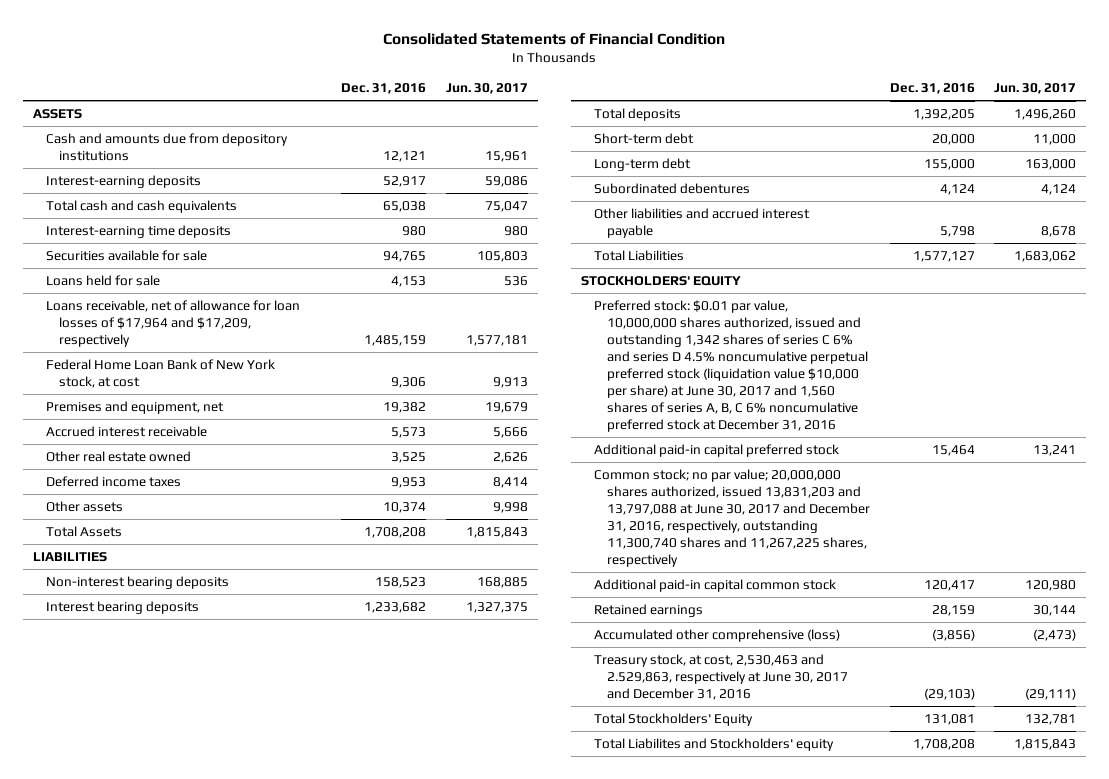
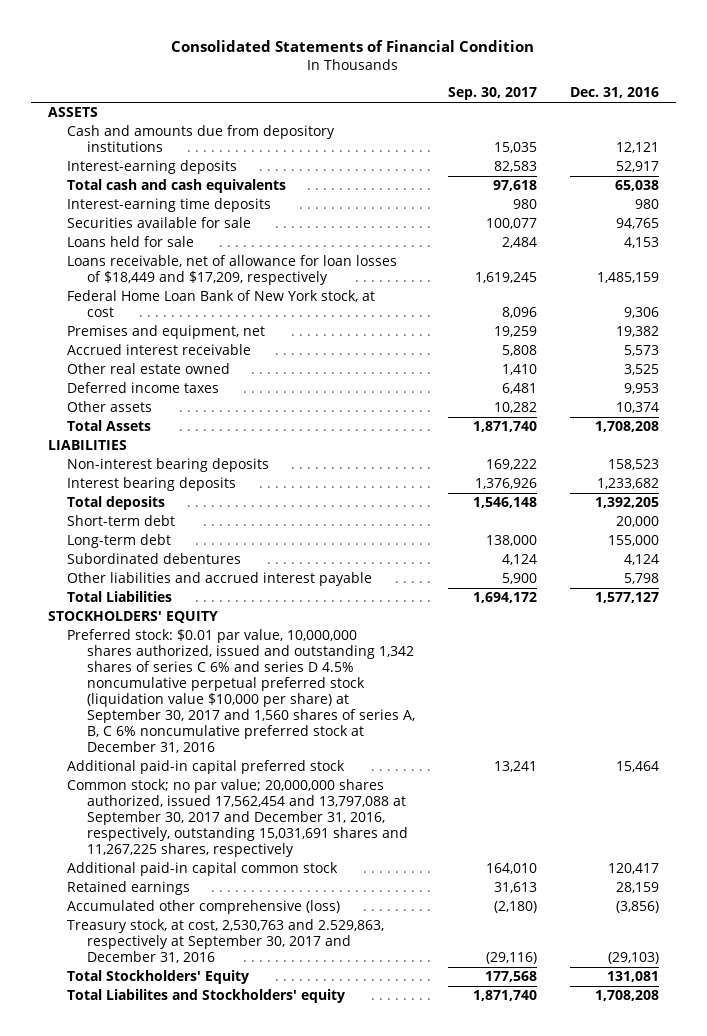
[445,83,528,95] Jun. 30, 2017 -> none
none -> [447,87,537,101] Sep. 30, 2017
[45,299,300,347] Loans receivable, net of allowance for loan losses of $17,964 and $17,209, respectively -> [67,255,398,286] Loans receivable, net of allowance for loan losses of $18,449 and $17,209, respectively
[594,299,869,432] Preferred stock: $0.01 par value, 10,000,000 shares authorized, issued and outstanding 1,342 shares of series C 6% and series D 4.5% noncumulative perpetual preferred stock (liquidation value $10,000 per share) at June 30, 2017 and 1,560 shares of series A, B, C 6% noncumulative preferred stock at December 31, 2016 -> [67,629,415,754] Preferred stock: $0.01 par value, 10,000,000 shares authorized, issued and outstanding 1,342 shares of series C 6% and series D 4.5% noncumulative perpetual preferred stock (liquidation value $10,000 per share) at September 30, 2017 and 1,560 shares of series A, B, C 6% noncumulative preferred stock at December 31, 2016
[594,468,871,567] Common stock; no par value; 20,000,000 shares authorized, issued 13,831,203 and 13,797,088 at June 30, 2017 and December 31, 2016, respectively, outstanding 11,300,740 shares and 11,267,225 shares, respectively -> [67,779,408,858] Common stock; no par value; 20,000,000 shares authorized, issued 17,562,454 and 13,797,088 at September 30, 2017 and December 31, 2016, respectively, outstanding 15,031,691 shares and 11,267,225 shares, respectively
[594,653,849,700] Treasury stock, at cost, 2,530,463 and 2.529,863, respectively at June 30, 2017 and December 31, 2016 -> [67,919,385,964] Treasury stock, at cost, 2,530,763 and 2.529,863, respectively at September 30, 2017 and December 31, 2016

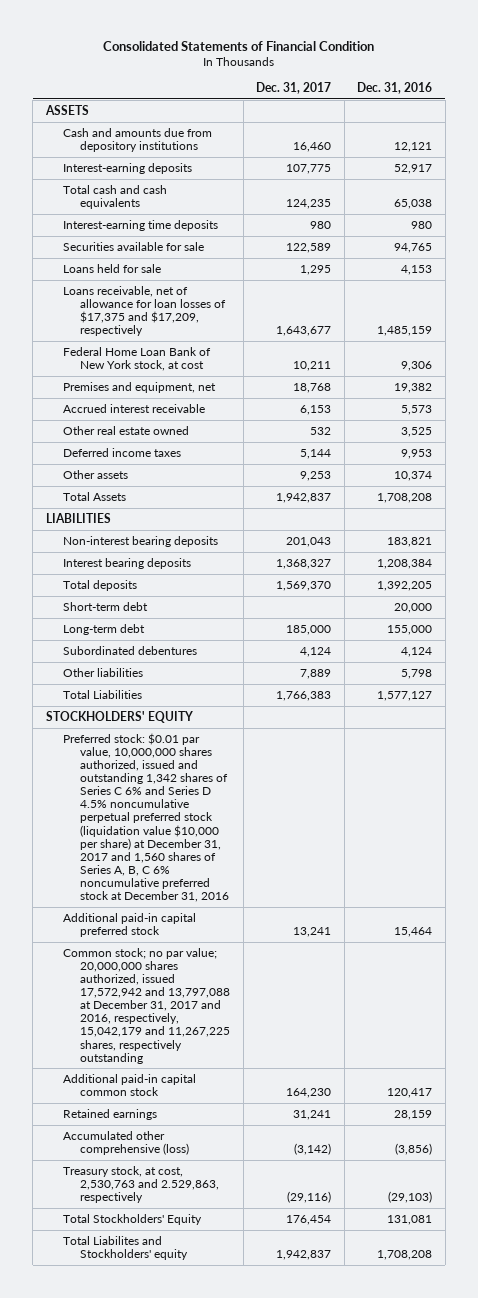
[447,87,537,101] Sep. 30, 2017 -> none
none -> [256,82,332,95] Dec. 31, 2017
[67,255,398,286] Loans receivable, net of allowance for loan losses of $18,449 and $17,209, respectively -> [63,285,227,337] Loans receivable, net of allowance for loan losses of $17,375 and $17,209, respectively
[608,459,660,471] 158,523 -> [387,536,433,547] 183,821
[597,478,660,490] 1,233,682 -> [377,558,433,569] 1,208,384
[67,572,373,587] Other liabilities and accrued interest payable -> [63,667,144,677] Other liabilities
[67,629,415,754] Preferred stock: $0.01 par value, 10,000,000 shares authorized, issued and outstanding 1,342 shares of series C 6% and series D 4.5% noncumulative perpetual preferred stock (liquidation value $10,000 per share) at September 30, 2017 and 1,560 shares of series A, B, C 6% noncumulative preferred stock at December 31, 2016 -> [63,732,230,903] Preferred stock: $0.01 par value, 10,000,000 shares authorized, issued and outstanding 1,342 shares of Series C 6% and Series D 4.5% noncumulative perpetual preferred stock (liquidation value $10,000 per share) at December 31, 2017 and 1,560 shares of Series A, B, C 6% noncumulative preferred stock at December 31, 2016
[67,779,408,858] Common stock; no par value; 20,000,000 shares authorized, issued 17,562,454 and 13,797,088 at September 30, 2017 and December 31, 2016, respectively, outstanding 15,031,691 shares and 11,267,225 shares, respectively -> [63,947,231,1064] Common stock; no par value; 20,000,000 shares authorized, issued 17,572,942 and 13,797,088 at December 31, 2017 and 2016, respectively, 15,042,179 and 11,267,225 shares, respectively outstanding
[67,919,385,964] Treasury stock, at cost, 2,530,763 and 2.529,863, respectively at September 30, 2017 and December 31, 2016 -> [63,1165,220,1204] Treasury stock, at cost, 2,530,763 and 2.529,863, respectively

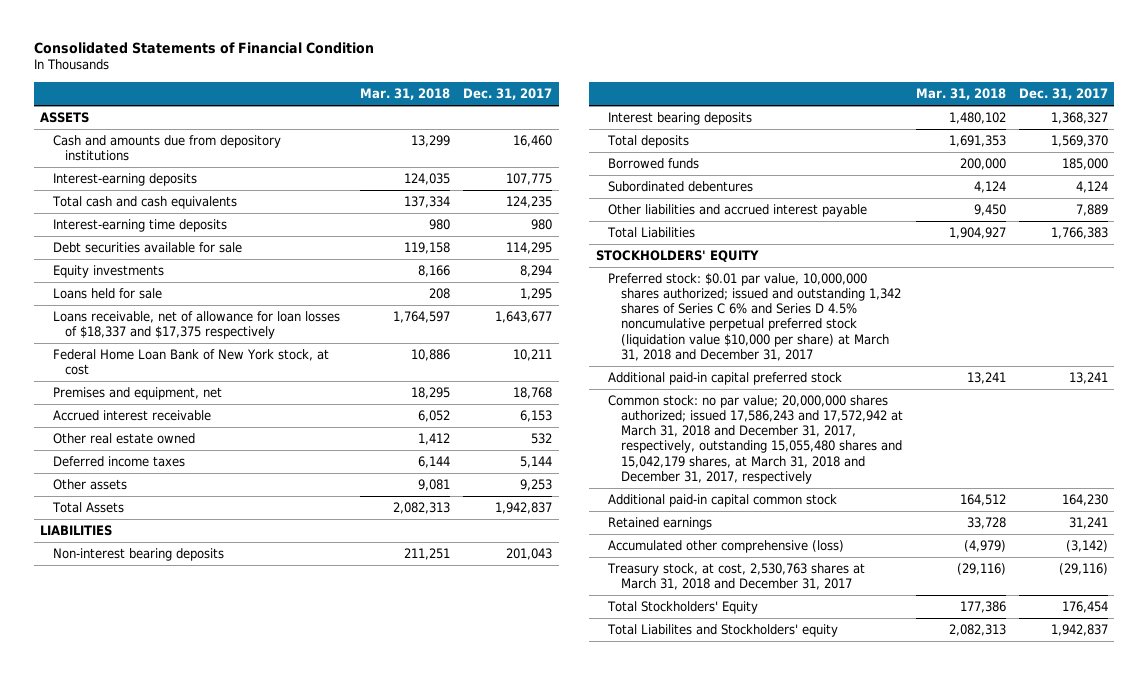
[357,82,433,95] Dec. 31, 2016 -> none
none -> [360,87,451,100] Mar. 31, 2018
[63,241,205,251] Securities available for sale -> [52,242,242,254] Debt securities available for sale
[286,242,332,253] 122,589 -> [506,242,553,255] 114,295
none -> [52,265,164,279] Equity investments
[63,285,227,337] Loans receivable, net of allowance for loan losses of $17,375 and $17,209, respectively -> [52,311,340,340] Loans receivable, net of allowance for loan losses of $18,337 and $17,375 respectively
[63,601,149,611] Short-term debt -> none
[63,623,146,635] Long-term debt -> [608,158,700,170] Borrowed funds
[63,667,144,677] Other liabilities -> [608,204,868,218] Other liabilities and accrued interest payable
[63,732,230,903] Preferred stock: $0.01 par value, 10,000,000 shares authorized, issued and outstanding 1,342 shares of Series C 6% and Series D 4.5% noncumulative perpetual preferred stock (liquidation value $10,000 per share) at December 31, 2017 and 1,560 shares of Series A, B, C 6% noncumulative preferred stock at December 31, 2016 -> [608,273,901,361] Preferred stock: $0.01 par value, 10,000,000 shares authorized; issued and outstanding 1,342 shares of Series C 6% and Series D 4.5% noncumulative perpetual preferred stock (liquidation value $10,000 per share) at March 31, 2018 and December 31, 2017
[63,947,231,1064] Common stock; no par value; 20,000,000 shares authorized, issued 17,572,942 and 13,797,088 at December 31, 2017 and 2016, respectively, 15,042,179 and 11,267,225 shares, respectively outstanding -> [608,395,903,484] Common stock: no par value; 20,000,000 shares authorized; issued 17,586,243 and 17,572,942 at March 31, 2018 and December 31, 2017, respectively, outstanding 15,055,480 shares and 15,042,179 shares, at March 31, 2018 and December 31, 2017, respectively
[63,1165,220,1204] Treasury stock, at cost, 2,530,763 and 2.529,863, respectively -> [607,563,866,591] Treasury stock, at cost, 2,530,763 shares at March 31, 2018 and December 31, 2017

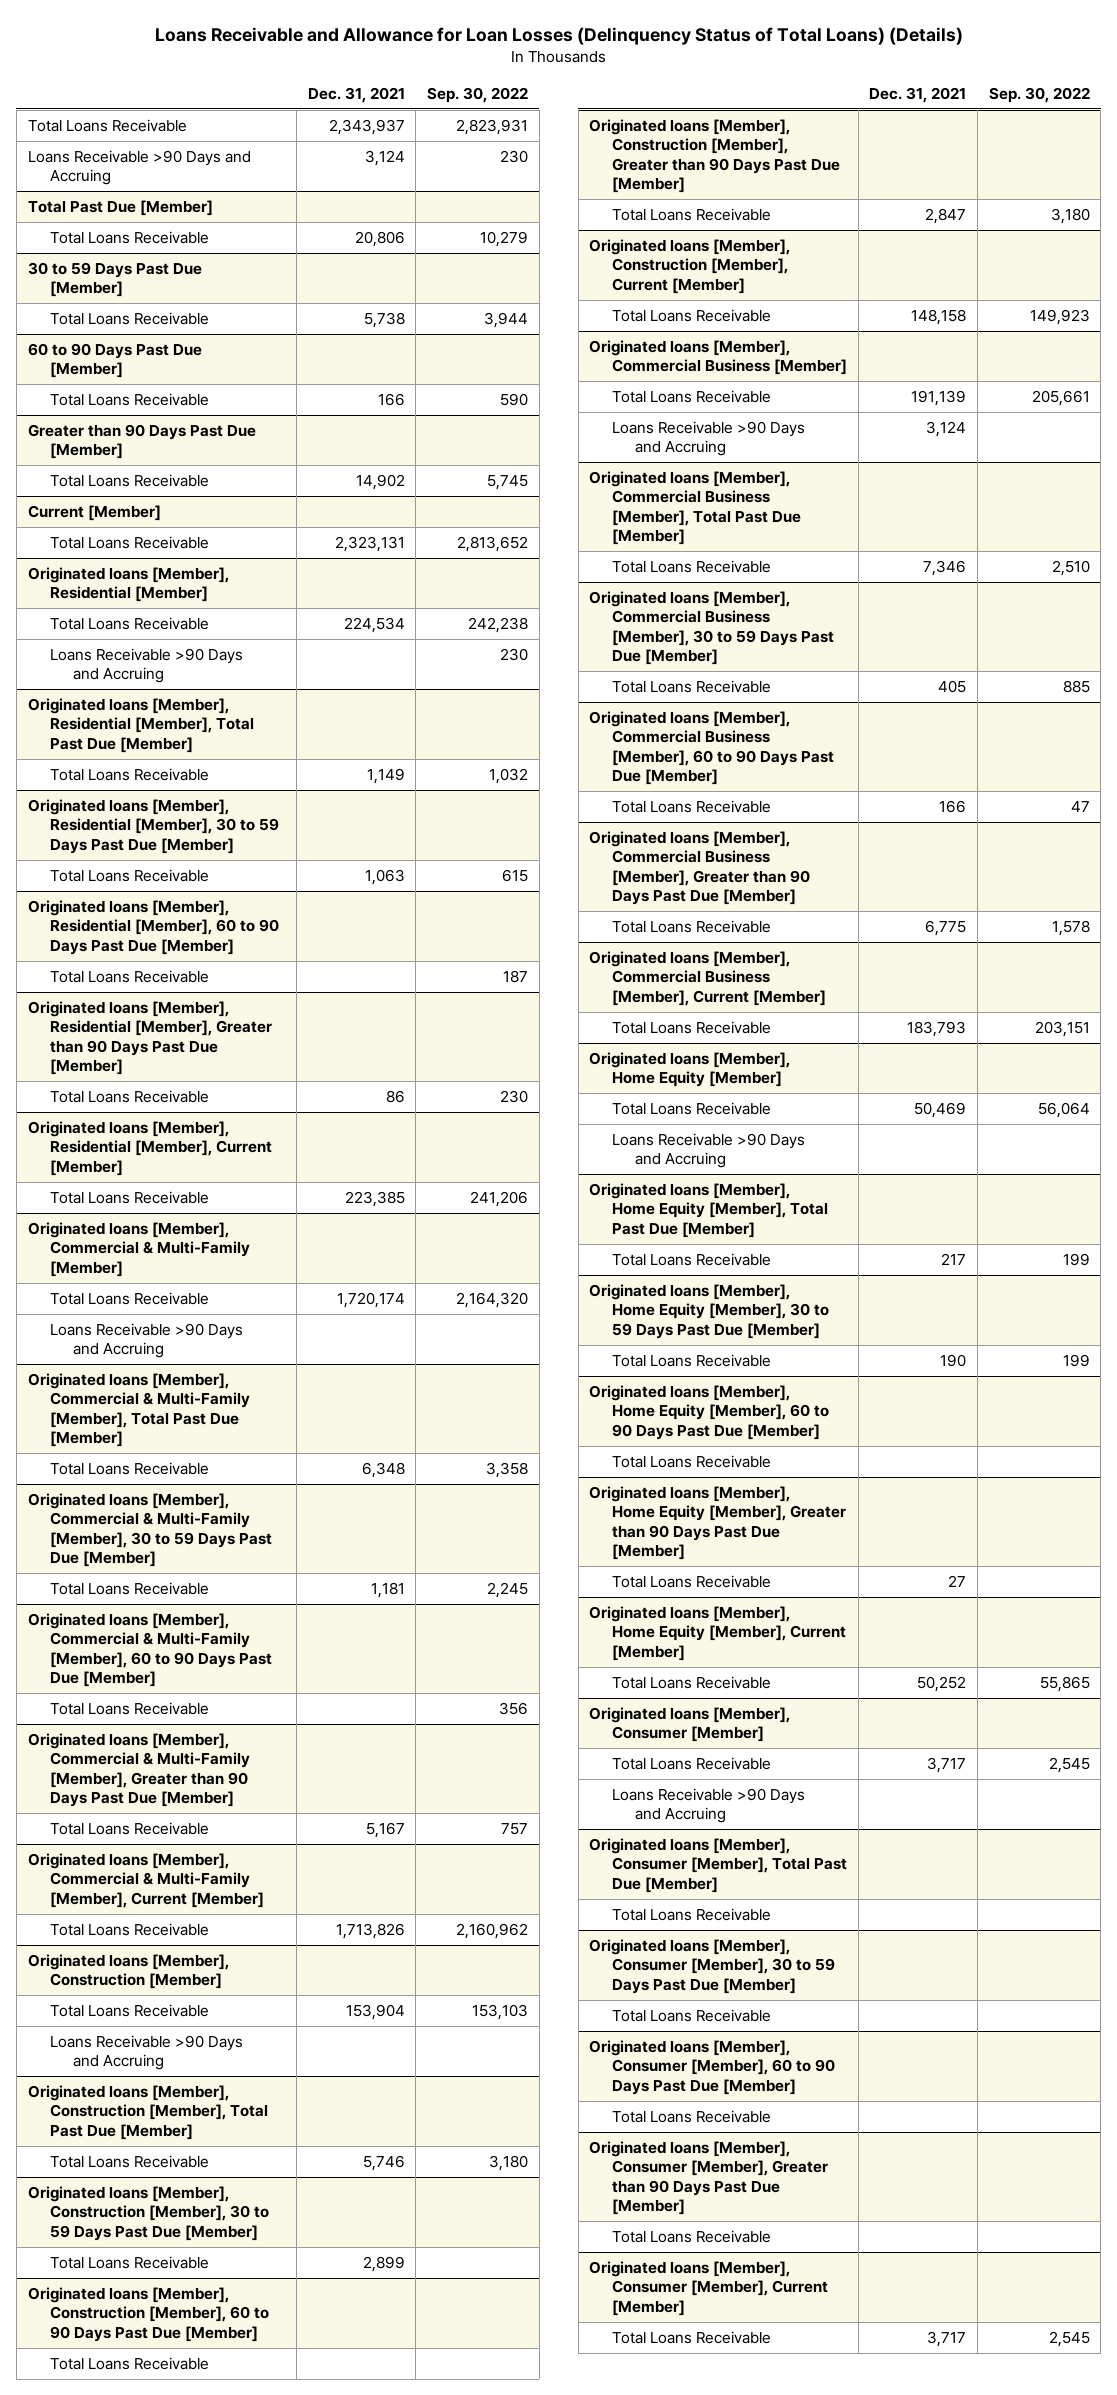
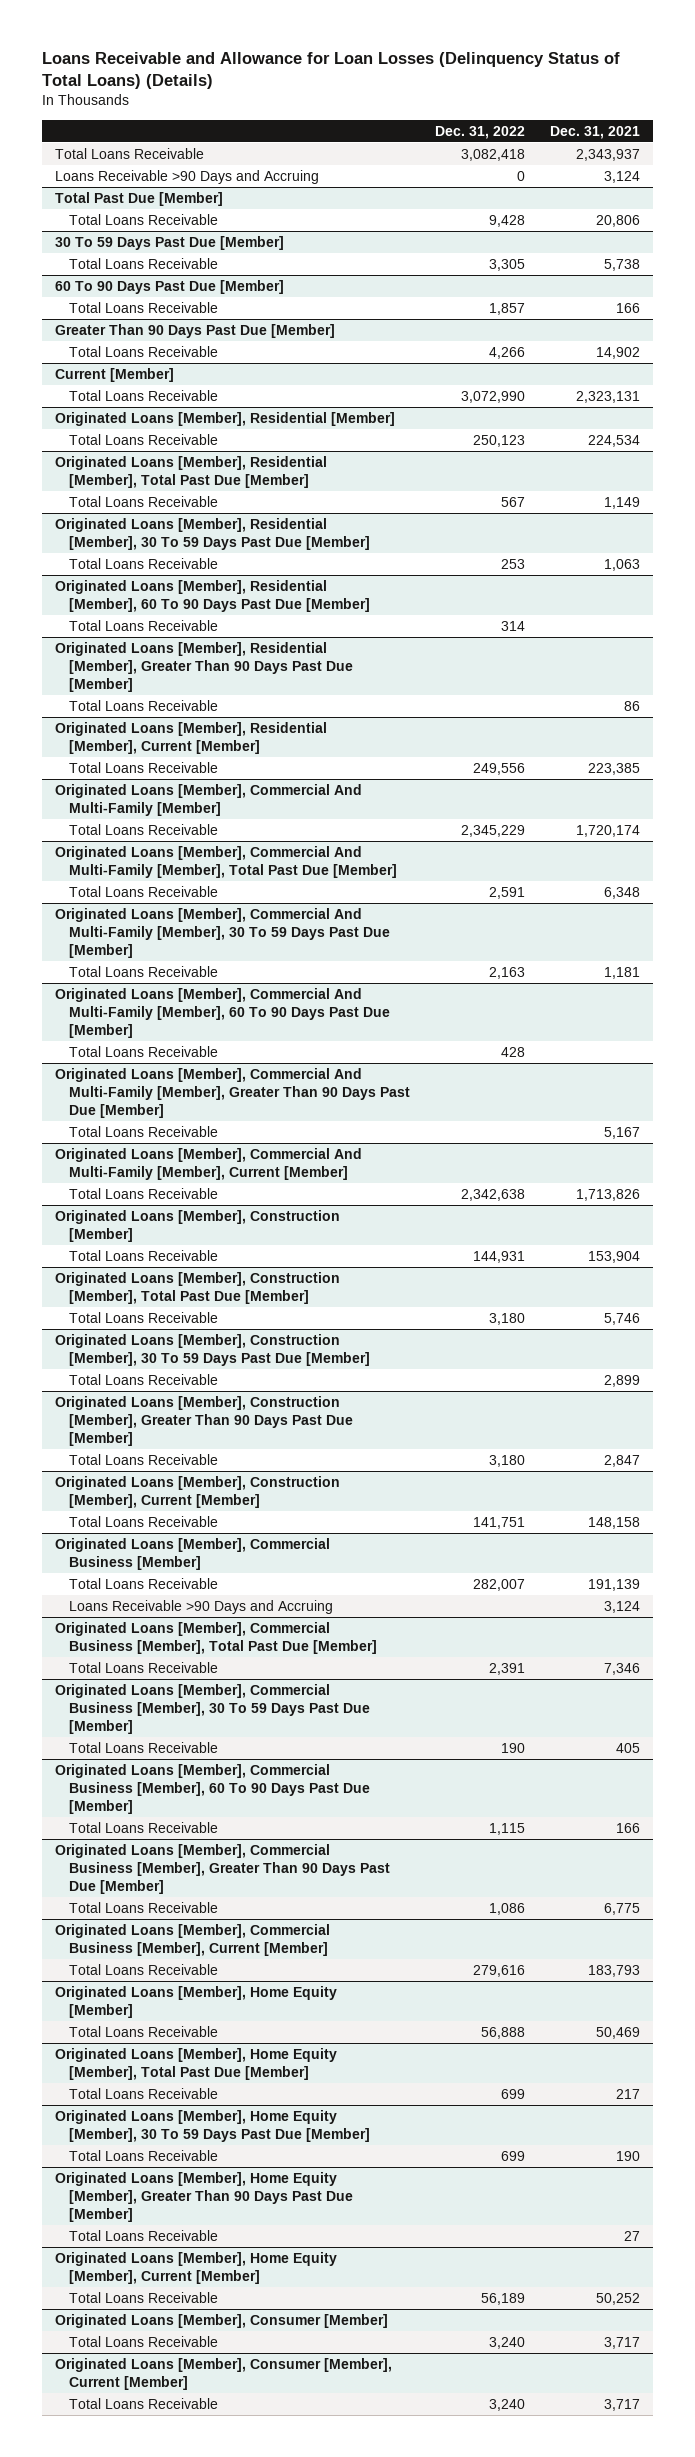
[426,86,528,103] Sep. 30, 2022 -> none
none -> [435,125,526,139] Dec. 31, 2022
[27,262,202,298] 30 to 59 Days Past Due [Member] -> [54,236,284,251] 30 To 59 Days Past Due [Member]
[27,343,202,379] 60 to 90 Days Past Due [Member] -> [54,280,284,295] 60 To 90 Days Past Due [Member]
[27,424,256,460] Greater than 90 Days Past Due [Member] -> [54,324,335,339] Greater Than 90 Days Past Due [Member]
[27,567,229,603] Originated loans [Member], Residential [Member] -> [54,412,395,427] Originated Loans [Member], Residential [Member]
[50,648,244,684] Loans Receivable >90 Days and Accruing -> none
[27,698,255,753] Originated loans [Member], Residential [Member], Total Past Due [Member] -> [54,456,327,489] Originated Loans [Member], Residential [Member], Total Past Due [Member]
[27,799,280,854] Originated loans [Member], Residential [Member], 30 to 59 Days Past Due [Member] -> [54,518,370,551] Originated Loans [Member], Residential [Member], 30 To 59 Days Past Due [Member]
[27,900,280,955] Originated loans [Member], Residential [Member], 60 to 90 Days Past Due [Member] -> [54,580,370,613] Originated Loans [Member], Residential [Member], 60 To 90 Days Past Due [Member]
[27,1001,273,1075] Originated loans [Member], Residential [Member], Greater than 90 Days Past Due [Member] -> [54,642,353,693] Originated Loans [Member], Residential [Member], Greater Than 90 Days Past Due [Member]
[27,1121,273,1176] Originated loans [Member], Residential [Member], Current [Member] -> [54,722,327,755] Originated Loans [Member], Residential [Member], Current [Member]
[27,1222,251,1277] Originated loans [Member], Commercial & Multi-Family [Member] -> [54,784,362,817] Originated Loans [Member], Commercial And Multi-Family [Member]
[50,1323,244,1359] Loans Receivable >90 Days and Accruing -> none
[27,1373,251,1447] Originated loans [Member], Commercial & Multi-Family [Member], Total Past Due [Member] -> [54,846,397,879] Originated Loans [Member], Commercial And Multi-Family [Member], Total Past Due [Member]
[27,1493,273,1567] Originated loans [Member], Commercial & Multi-Family [Member], 30 to 59 Days Past Due [Member] -> [54,908,390,959] Originated Loans [Member], Commercial And Multi-Family [Member], 30 To 59 Days Past Due [Member]
[27,1613,273,1687] Originated loans [Member], Commercial & Multi-Family [Member], 60 to 90 Days Past Due [Member] -> [54,988,390,1039] Originated Loans [Member], Commercial And Multi-Family [Member], 60 To 90 Days Past Due [Member]
[27,1733,251,1807] Originated loans [Member], Commercial & Multi-Family [Member], Greater than 90 Days Past Due [Member] -> [54,1068,410,1119] Originated Loans [Member], Commercial And Multi-Family [Member], Greater Than 90 Days Past Due [Member]
[27,1853,265,1908] Originated loans [Member], Commercial & Multi-Family [Member], Current [Member] -> [54,1148,362,1181] Originated Loans [Member], Commercial And Multi-Family [Member], Current [Member]
[27,1954,229,1990] Originated loans [Member], Construction [Member] -> [54,1210,340,1243] Originated Loans [Member], Construction [Member]
[50,2035,244,2071] Loans Receivable >90 Days and Accruing -> none
[27,2085,269,2140] Originated loans [Member], Construction [Member], Total Past Due [Member] -> [54,1272,340,1305] Originated Loans [Member], Construction [Member], Total Past Due [Member]
[27,2186,270,2241] Originated loans [Member], Construction [Member], 30 to 59 Days Past Due [Member] -> [54,1334,370,1367] Originated Loans [Member], Construction [Member], 30 To 59 Days Past Due [Member]
[27,2287,270,2342] Originated loans [Member], Construction [Member], 60 to 90 Days Past Due [Member] -> none
[50,2357,210,2371] Total Loans Receivable -> none
[589,119,840,193] Originated loans [Member], Construction [Member], Greater than 90 Days Past Due [Member] -> [54,1396,353,1447] Originated Loans [Member], Construction [Member], Greater Than 90 Days Past Due [Member]
[589,239,791,294] Originated loans [Member], Construction [Member], Current [Member] -> [54,1476,340,1509] Originated Loans [Member], Construction [Member], Current [Member]
[589,340,847,376] Originated loans [Member], Commercial Business [Member] -> [54,1538,330,1571] Originated Loans [Member], Commercial Business [Member]
[589,471,801,545] Originated loans [Member], Commercial Business [Member], Total Past Due [Member] -> [54,1622,377,1655] Originated Loans [Member], Commercial Business [Member], Total Past Due [Member]
[589,591,834,665] Originated loans [Member], Commercial Business [Member], 30 to 59 Days Past Due [Member] -> [54,1684,370,1735] Originated Loans [Member], Commercial Business [Member], 30 To 59 Days Past Due [Member]
[589,711,834,785] Originated loans [Member], Commercial Business [Member], 60 to 90 Days Past Due [Member] -> [54,1764,370,1815] Originated Loans [Member], Commercial Business [Member], 60 To 90 Days Past Due [Member]
[589,831,810,905] Originated loans [Member], Commercial Business [Member], Greater than 90 Days Past Due [Member] -> [54,1844,390,1895] Originated Loans [Member], Commercial Business [Member], Greater Than 90 Days Past Due [Member]
[589,951,826,1006] Originated loans [Member], Commercial Business [Member], Current [Member] -> [54,1924,330,1957] Originated Loans [Member], Commercial Business [Member], Current [Member]
[589,1052,791,1088] Originated loans [Member], Home Equity [Member] -> [54,1986,337,2019] Originated Loans [Member], Home Equity [Member]
[611,1133,805,1169] Loans Receivable >90 Days and Accruing -> none
[589,1183,828,1238] Originated loans [Member], Home Equity [Member], Total Past Due [Member] -> [54,2048,337,2081] Originated Loans [Member], Home Equity [Member], Total Past Due [Member]
[589,1284,829,1339] Originated loans [Member], Home Equity [Member], 30 to 59 Days Past Due [Member] -> [54,2110,370,2143] Originated Loans [Member], Home Equity [Member], 30 To 59 Days Past Due [Member]
[589,1385,829,1440] Originated loans [Member], Home Equity [Member], 60 to 90 Days Past Due [Member] -> none
[611,1455,771,1469] Total Loans Receivable -> none
[589,1486,846,1560] Originated loans [Member], Home Equity [Member], Greater than 90 Days Past Due [Member] -> [54,2172,353,2223] Originated Loans [Member], Home Equity [Member], Greater Than 90 Days Past Due [Member]
[589,1606,846,1661] Originated loans [Member], Home Equity [Member], Current [Member] -> [54,2252,337,2285] Originated Loans [Member], Home Equity [Member], Current [Member]
[589,1707,791,1743] Originated loans [Member], Consumer [Member] -> [54,2314,388,2329] Originated Loans [Member], Consumer [Member]
[611,1788,805,1824] Loans Receivable >90 Days and Accruing -> none
[589,1838,847,1893] Originated loans [Member], Consumer [Member], Total Past Due [Member] -> none
[611,1908,771,1922] Total Loans Receivable -> none
[589,1939,835,1994] Originated loans [Member], Consumer [Member], 30 to 59 Days Past Due [Member] -> none
[611,2009,771,2023] Total Loans Receivable -> none
[589,2040,835,2095] Originated loans [Member], Consumer [Member], 60 to 90 Days Past Due [Member] -> none
[611,2110,771,2124] Total Loans Receivable -> none
[589,2141,828,2215] Originated loans [Member], Consumer [Member], Greater than 90 Days Past Due [Member] -> none
[611,2230,771,2244] Total Loans Receivable -> none
[589,2261,828,2316] Originated loans [Member], Consumer [Member], Current [Member] -> [54,2358,392,2391] Originated Loans [Member], Consumer [Member], Current [Member]

